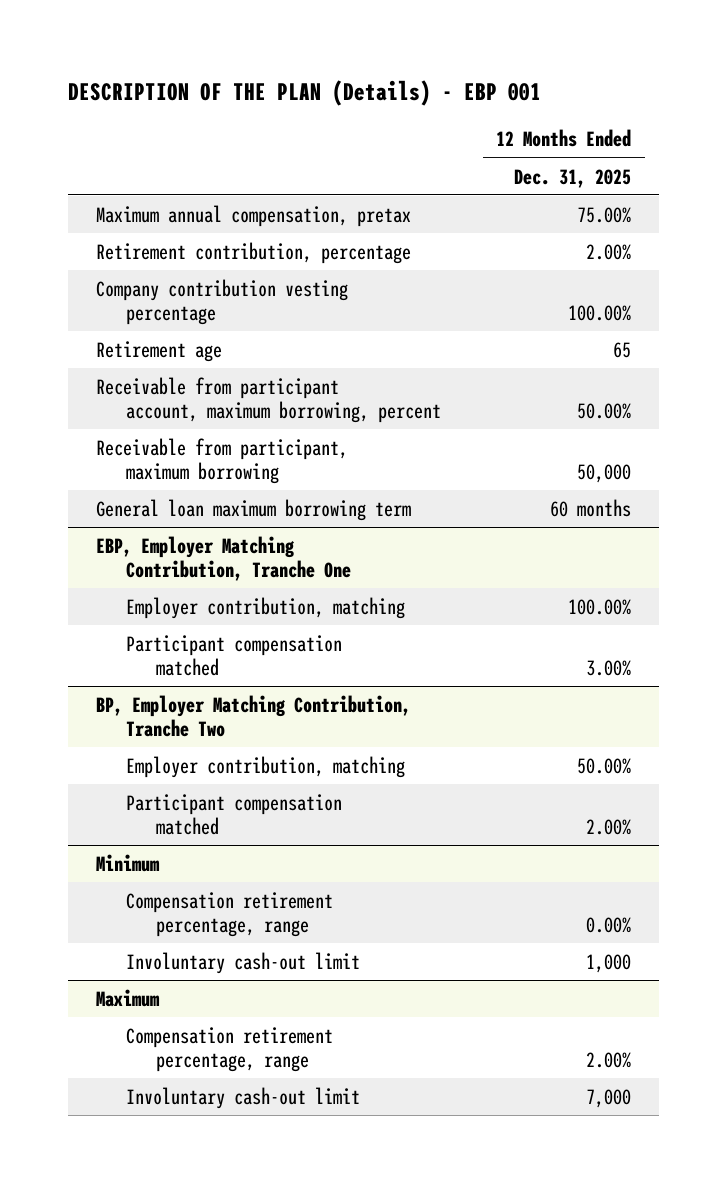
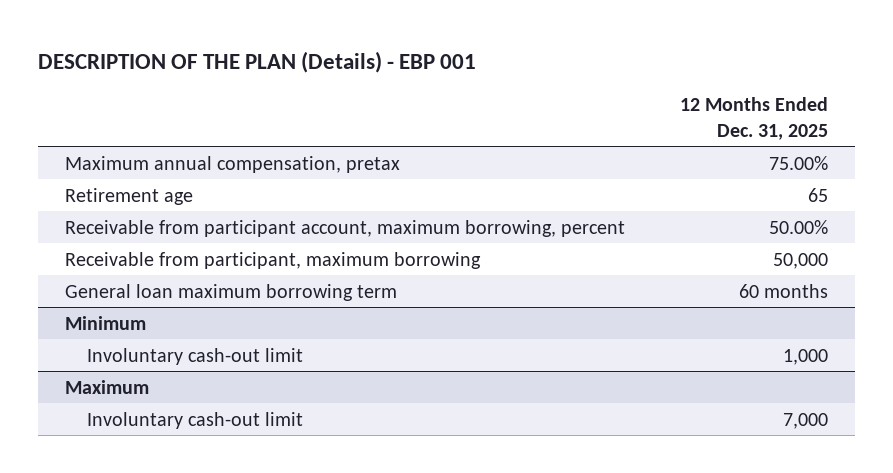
[95,241,411,264] Retirement contribution, percentage -> none
[95,278,348,325] Company contribution vesting percentage -> none
[95,535,351,581] EBP, Employer Matching Contribution, Tranche One -> none
[125,596,405,619] Employer contribution, matching -> none
[125,634,342,676] Participant compensation matched -> none
[95,694,411,737] BP, Employer Matching Contribution, Tranche Two -> none
[125,755,405,778] Employer contribution, matching -> none
[125,793,342,835] Participant compensation matched -> none
[125,891,333,937] Compensation retirement percentage, range -> none
[125,1026,333,1072] Compensation retirement percentage, range -> none

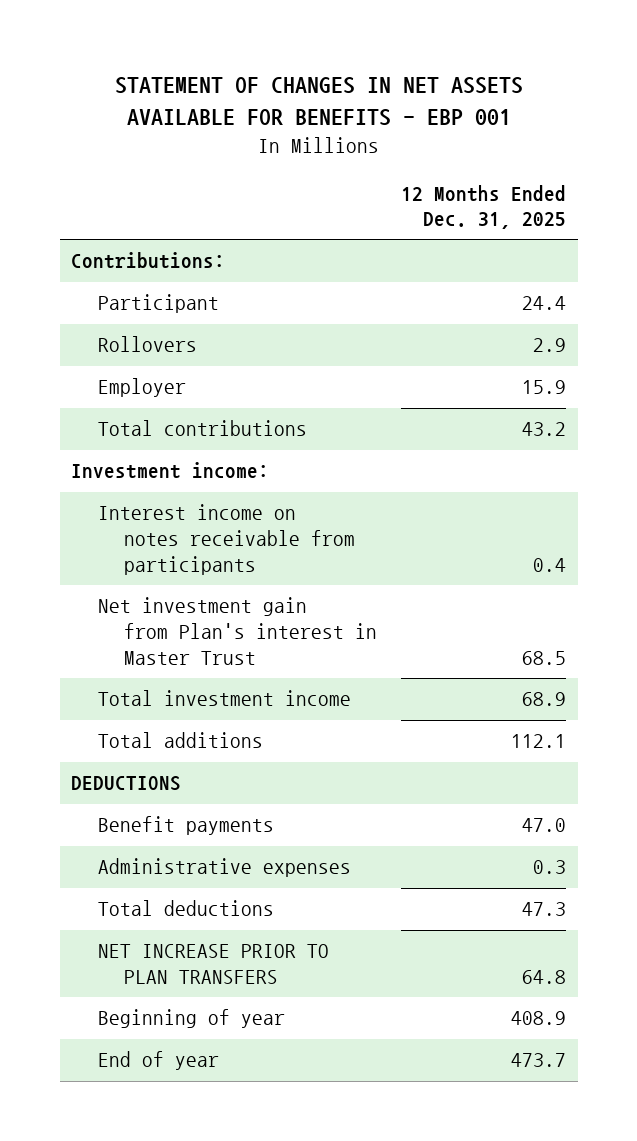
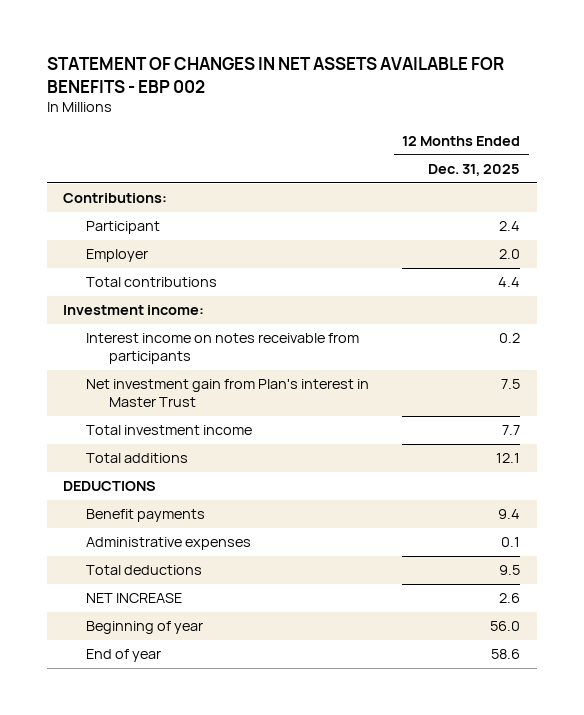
[114,76,523,126] STATEMENT OF CHANGES IN NET ASSETS AVAILABLE FOR BENEFITS - EBP 001 -> [46,56,504,93] STATEMENT OF CHANGES IN NET ASSETS AVAILABLE FOR BENEFITS - EBP 002
[97,336,197,353] Rollovers -> none
[521,296,566,311] 24.4 -> [499,221,521,232] 2.4
[521,380,566,395] 15.9 -> [499,249,521,260] 2.0
[521,422,566,437] 43.2 -> [498,277,521,288] 4.4
[532,557,566,572] 0.4 -> [499,333,521,344] 0.2
[521,650,566,665] 68.5 -> [501,379,521,390] 7.5
[521,692,566,707] 68.9 -> [502,425,521,436] 7.7
[510,734,566,749] 112.1 -> [496,453,521,464] 12.1
[521,818,566,833] 47.0 -> [498,509,521,520] 9.4
[532,860,566,875] 0.3 -> [501,537,521,548] 0.1
[521,902,566,917] 47.3 -> [499,565,521,576] 9.5
[97,944,329,985] NET INCREASE PRIOR TO PLAN TRANSFERS -> [86,593,183,604] NET INCREASE
[521,970,566,985] 64.8 -> [499,593,521,604] 2.6
[510,1011,566,1026] 408.9 -> [490,621,521,632] 56.0
[510,1053,566,1068] 473.7 -> [491,649,521,660] 58.6

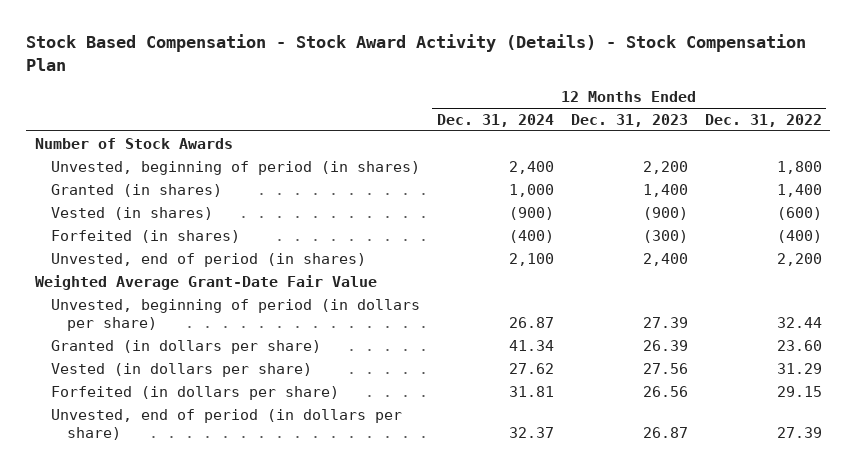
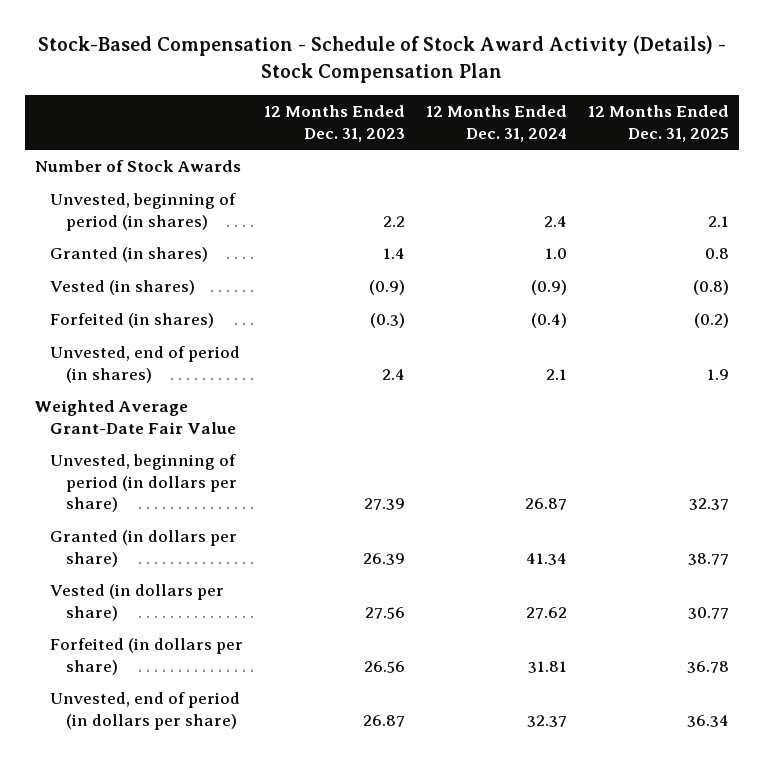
[26,34,807,71] Stock Based Compensation - Stock Award Activity (Details) - Stock Compensation Plan -> [37,35,726,83] Stock-Based Compensation - Schedule of Stock Award Activity (Details) - Stock Compensation Plan
[704,113,822,127] Dec. 31, 2022 -> none
none -> [587,105,729,142] 12 Months Ended Dec. 31, 2025
[508,160,554,174] 2,400 -> [543,215,567,227] 2.4
[642,160,688,174] 2,200 -> [383,215,406,227] 2.2
[508,183,554,197] 1,000 -> [544,248,567,260] 1.0
[642,183,688,197] 1,400 -> [383,248,406,260] 1.4
[508,206,554,220] (900) -> [530,280,567,296] (0.9)
[642,206,688,220] (900) -> [369,280,406,296] (0.9)
[508,229,554,243] (400) -> [530,313,567,329] (0.4)
[642,229,688,243] (300) -> [370,313,406,329] (0.3)
[508,252,554,266] 2,100 -> [545,368,567,380] 2.1
[642,252,688,266] 2,400 -> [382,368,406,380] 2.4

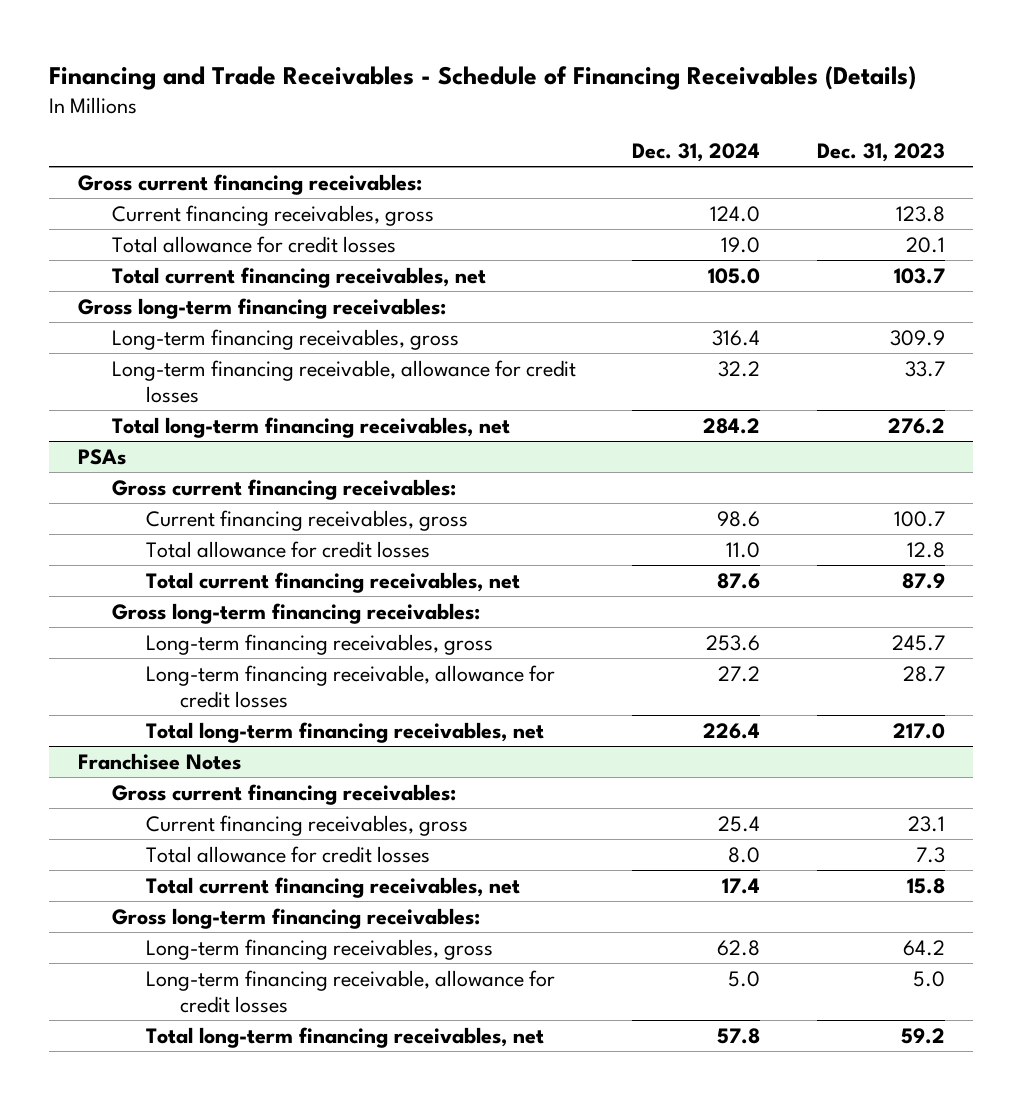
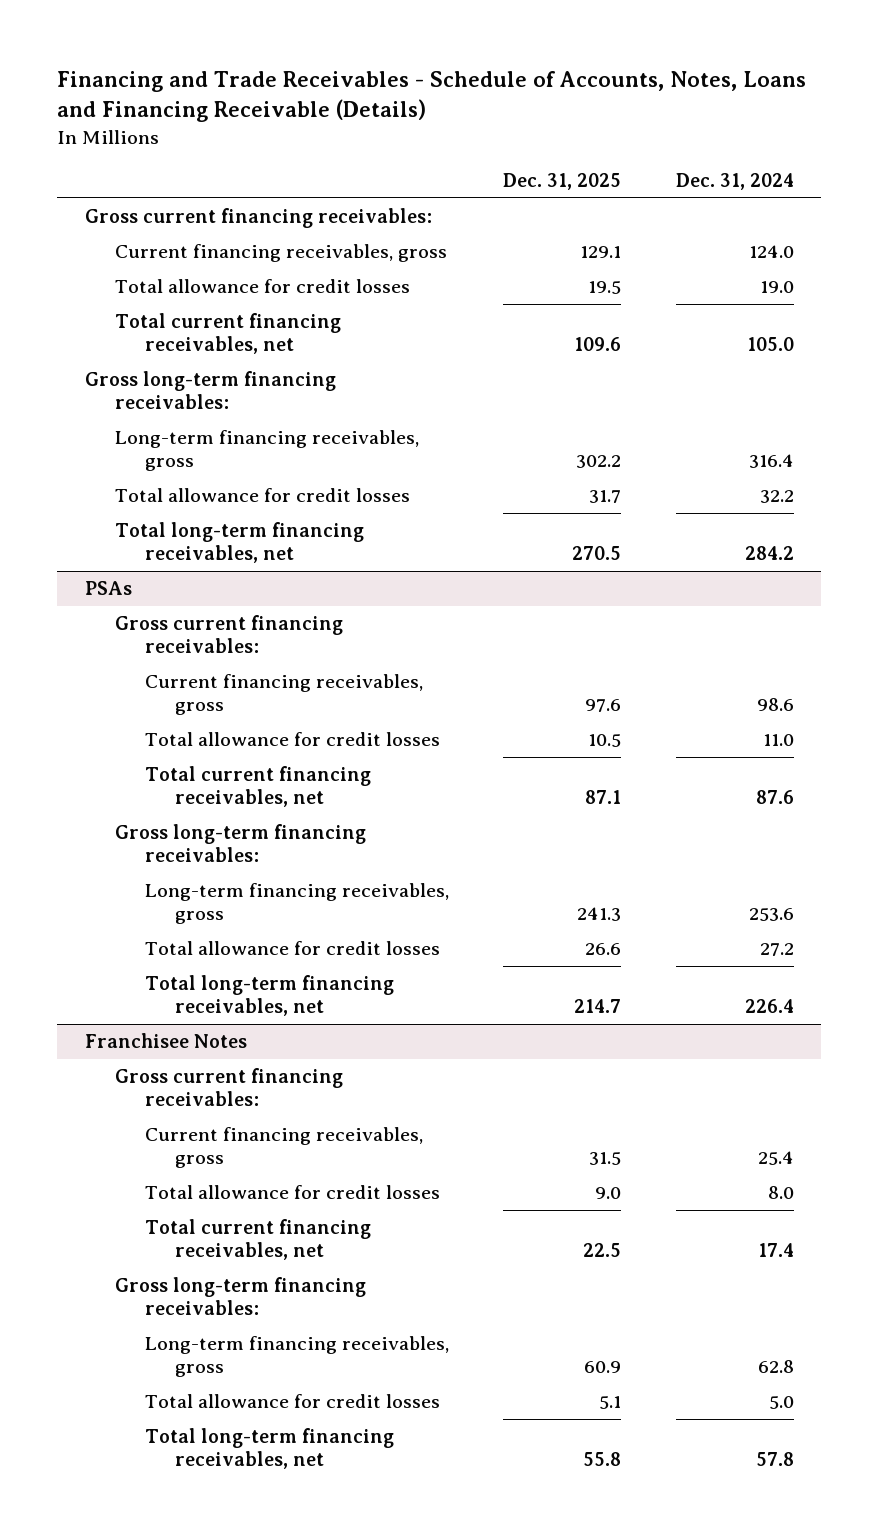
[49,65,917,90] Financing and Trade Receivables - Schedule of Financing Receivables (Details) -> [57,71,807,123] Financing and Trade Receivables - Schedule of Accounts, Notes, Loans and Financing Receivable (Details)
[817,143,946,163] Dec. 31, 2023 -> none
none -> [503,172,622,190] Dec. 31, 2025
[111,359,576,403] Long-term financing receivable, allowance for credit losses -> [114,488,410,503] Total allowance for credit losses
[145,664,555,708] Long-term financing receivable, allowance for credit losses -> [144,941,440,956] Total allowance for credit losses
[145,969,555,1013] Long-term financing receivable, allowance for credit losses -> [144,1394,440,1409] Total allowance for credit losses

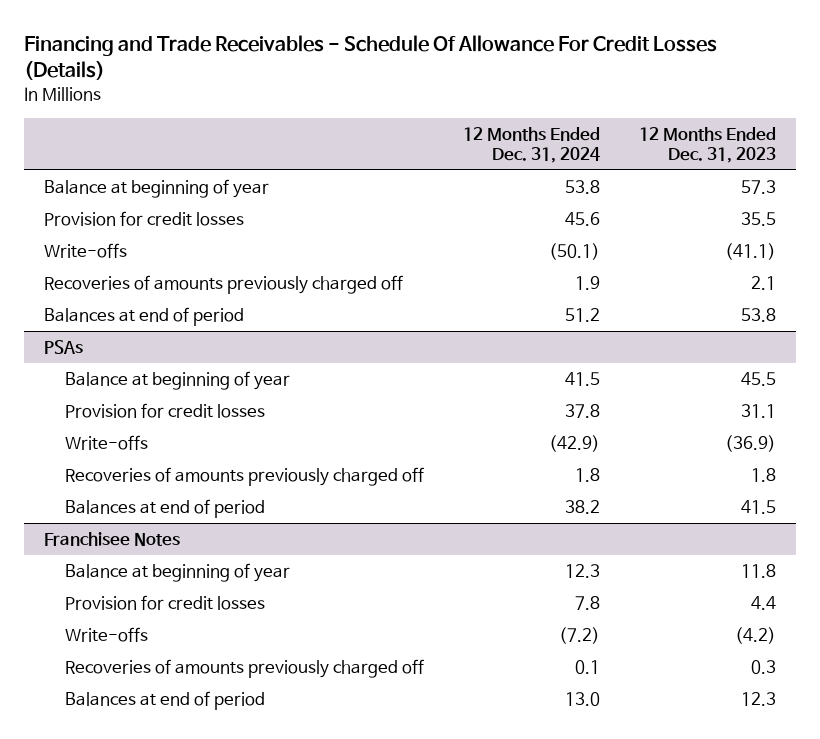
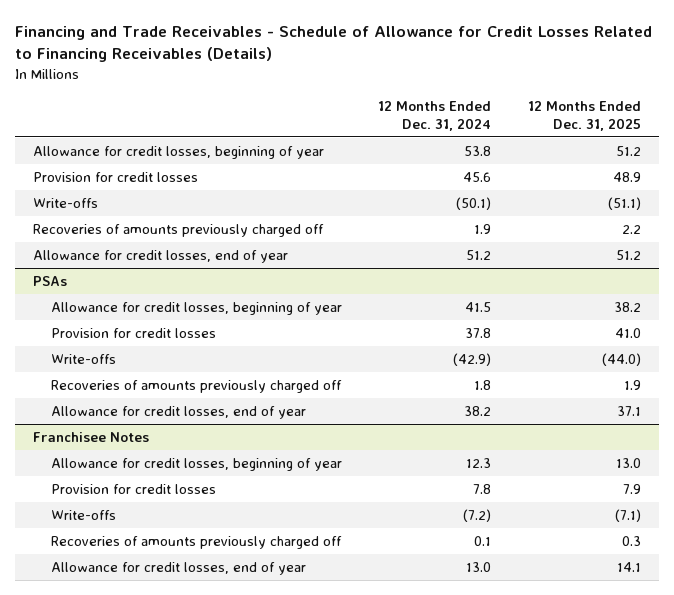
[23,34,717,81] Financing and Trade Receivables - Schedule Of Allowance For Credit Losses (Details) -> [14,26,652,63] Financing and Trade Receivables - Schedule of Allowance for Credit Losses Related to Financing Receivables (Details)
[639,126,777,163] 12 Months Ended Dec. 31, 2023 -> none
none -> [527,101,641,131] 12 Months Ended Dec. 31, 2025
[43,179,269,199] Balance at beginning of year -> [32,145,324,159] Allowance for credit losses, beginning of year
[43,307,244,327] Balances at end of period -> [32,249,288,263] Allowance for credit losses, end of year
[64,371,290,391] Balance at beginning of year -> [50,301,342,315] Allowance for credit losses, beginning of year
[64,499,265,519] Balances at end of period -> [50,405,306,419] Allowance for credit losses, end of year
[64,563,290,583] Balance at beginning of year -> [50,457,342,471] Allowance for credit losses, beginning of year
[64,691,265,711] Balances at end of period -> [50,561,306,575] Allowance for credit losses, end of year

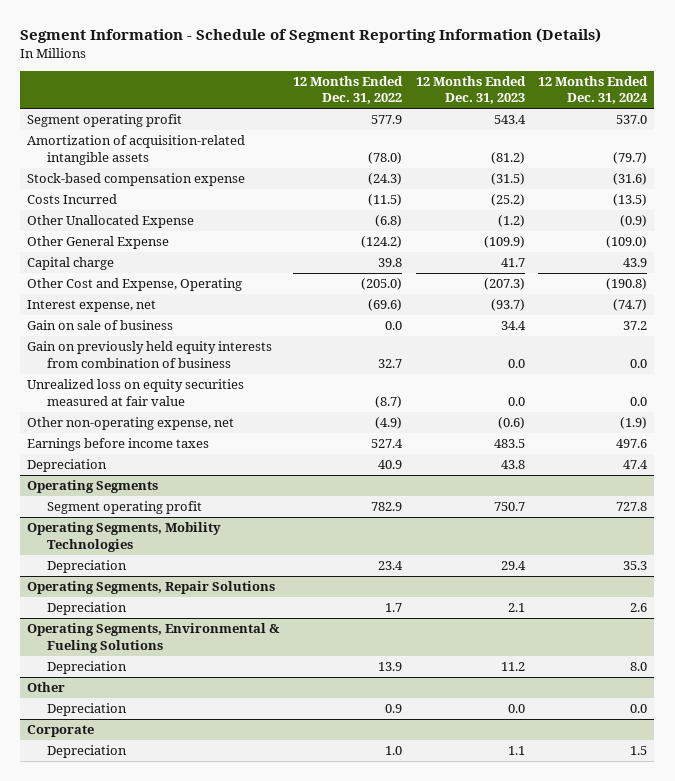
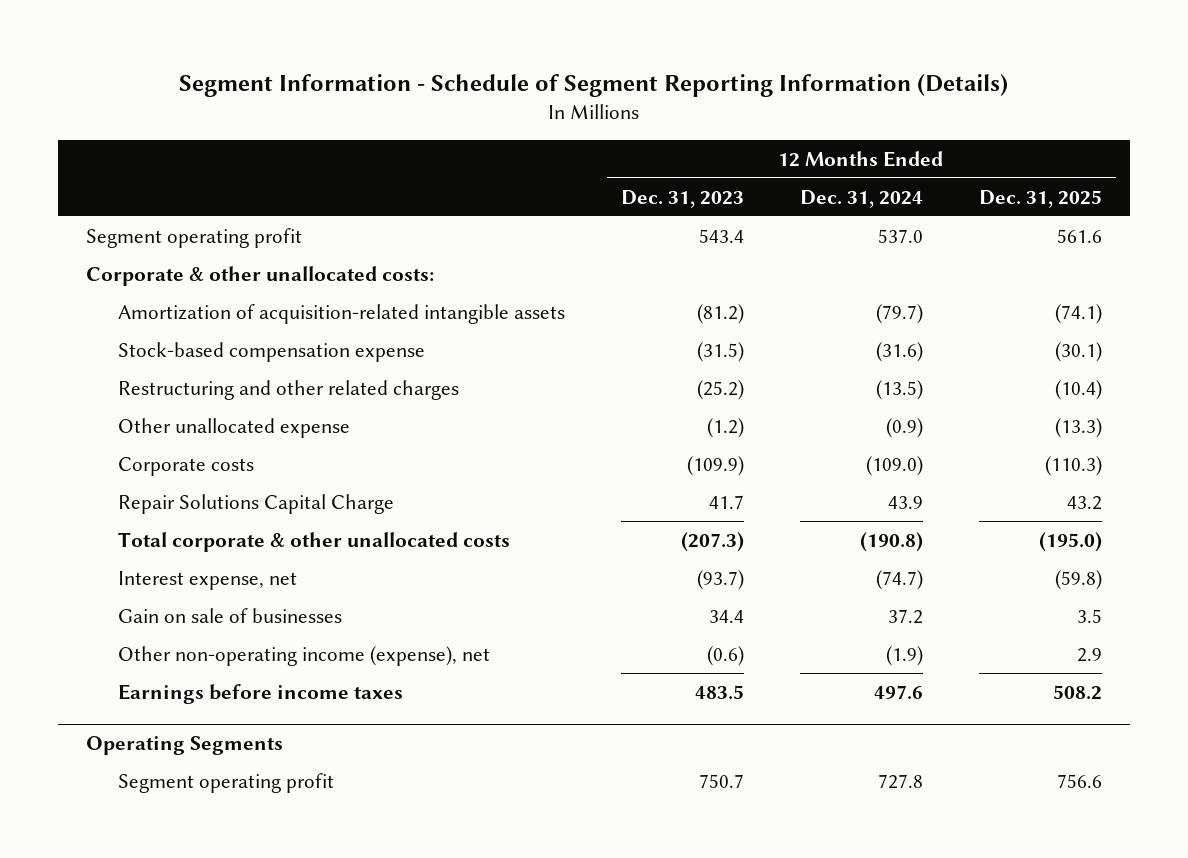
[292,75,403,105] 12 Months Ended Dec. 31, 2022 -> none
none -> [979,189,1103,208] Dec. 31, 2025
none -> [86,265,435,286] Corporate & other unallocated costs:
[27,194,118,205] Costs Incurred -> [117,379,459,400] Restructuring and other related charges
[27,215,195,229] Other Unallocated Expense -> [117,417,350,438] Other unallocated expense
[27,236,170,250] Other General Expense -> [117,456,254,476] Corporate costs
[27,257,115,271] Capital charge -> [117,493,394,514] Repair Solutions Capital Charge
[27,278,243,292] Other Cost and Expense, Operating -> [117,531,510,552] Total corporate & other unallocated costs
[27,341,273,368] Gain on previously held equity interests from combination of business -> none
[27,379,245,406] Unrealized loss on equity securities measured at fair value -> none
[27,320,174,331] Gain on sale of business -> [117,607,342,623] Gain on sale of businesses
[27,417,235,431] Other non-operating expense, net -> [117,645,490,666] Other non-operating income (expense), net
[27,459,108,473] Depreciation -> none
[27,522,222,552] Operating Segments, Mobility Technologies -> none
[47,560,128,574] Depreciation -> none
[27,581,276,595] Operating Segments, Repair Solutions -> none
[47,602,128,616] Depreciation -> none
[27,623,281,653] Operating Segments, Environmental & Fueling Solutions -> none
[47,661,128,675] Depreciation -> none
[27,682,66,693] Other -> none
[47,703,128,717] Depreciation -> none
[27,725,95,738] Corporate -> none
[47,745,128,759] Depreciation -> none

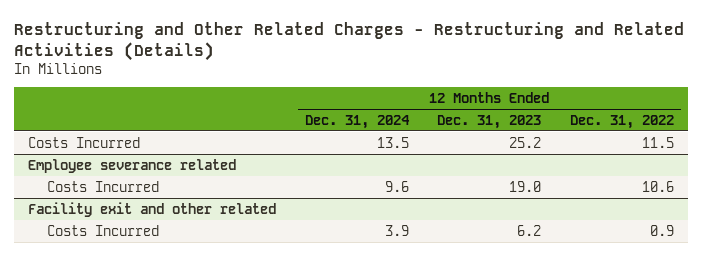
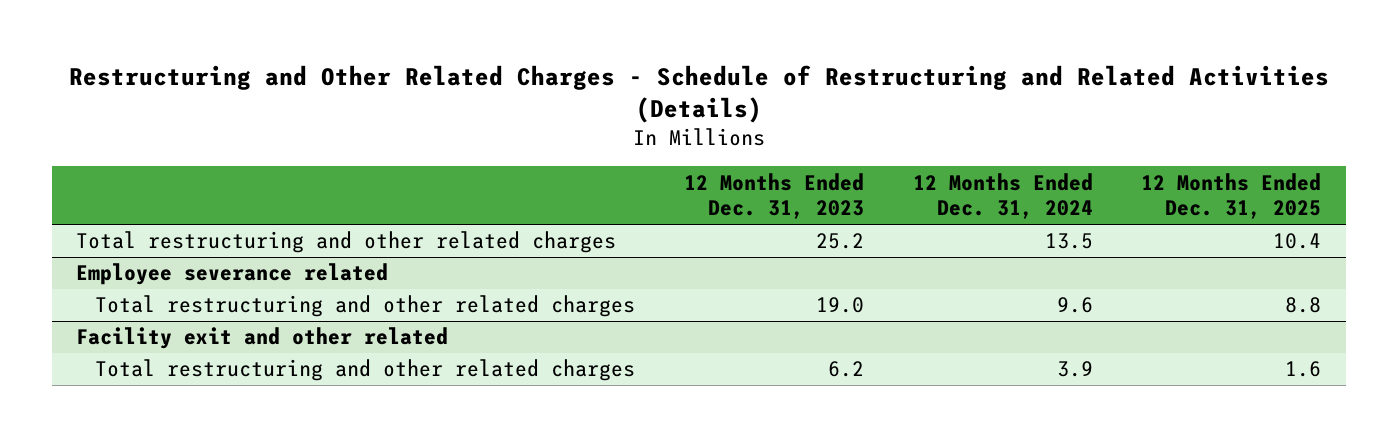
[14,21,685,61] Restructuring and Other Related Charges - Restructuring and Related Activities (Details) -> [68,64,1329,124] Restructuring and Other Related Charges - Schedule of Restructuring and Related Activities (Details)
[569,114,674,129] Dec. 31, 2022 -> none
none -> [1141,172,1322,220] 12 Months Ended Dec. 31, 2025
[28,136,141,148] Costs Incurred -> [76,231,617,254] Total restructuring and other related charges
[47,180,160,192] Costs Incurred -> [95,295,636,318] Total restructuring and other related charges
[47,224,160,236] Costs Incurred -> [95,359,636,382] Total restructuring and other related charges

